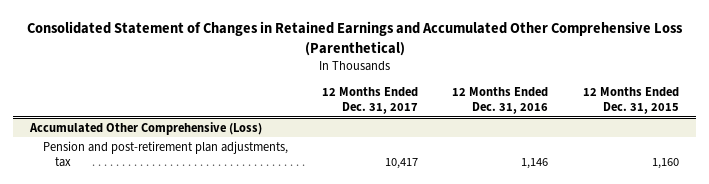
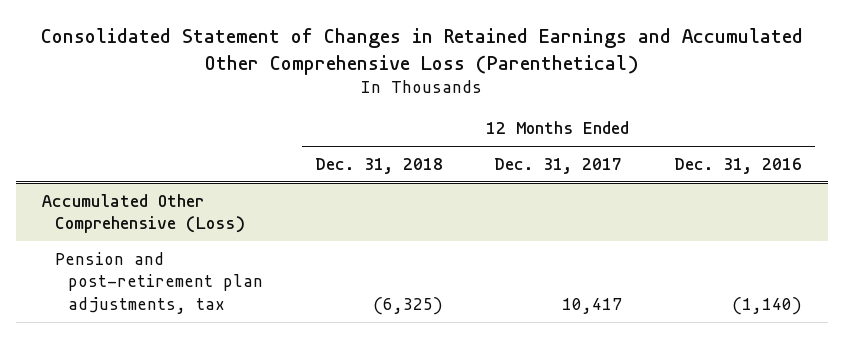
[582,87,679,115] 12 Months Ended Dec. 31, 2015 -> none
none -> [314,157,443,174] Dec. 31, 2018
[521,157,549,169] 1,146 -> [732,296,803,315] (1,140)

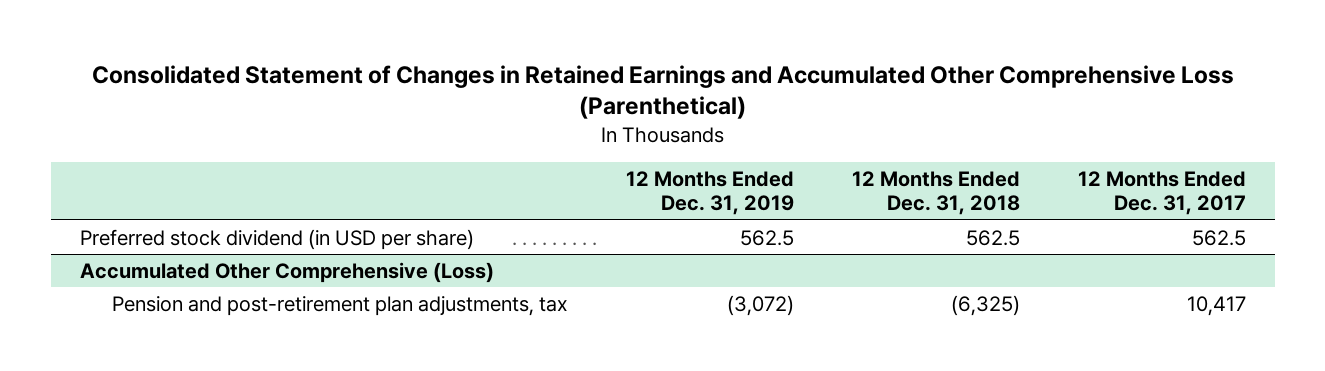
[674,157,803,174] Dec. 31, 2016 -> none
none -> [625,170,794,216] 12 Months Ended Dec. 31, 2019
none -> [79,228,474,250] Preferred stock dividend (in USD per share)

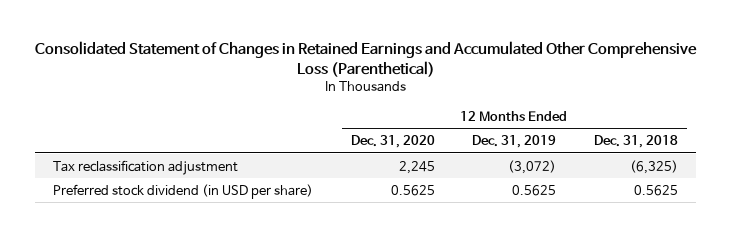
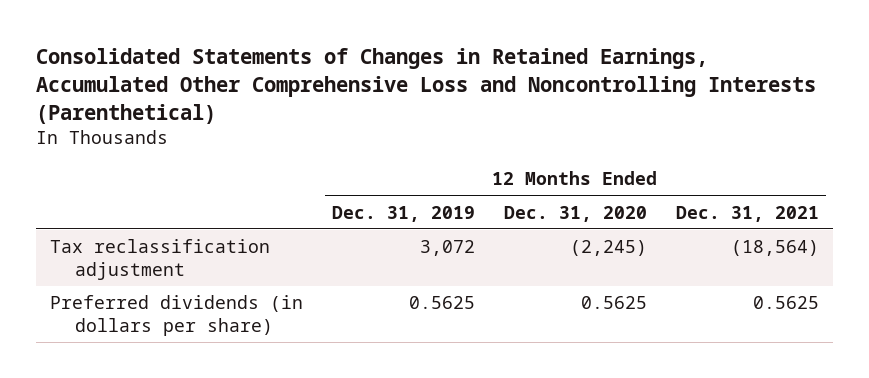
[34,41,697,78] Consolidated Statement of Changes in Retained Earnings and Accumulated Other Comprehensive Loss (Parenthetical) -> [36,47,817,124] Consolidated Statements of Changes in Retained Earnings, Accumulated Other Comprehensive Loss and Noncontrolling Interests (Parenthetical)
[593,134,678,148] Dec. 31, 2018 -> none
none -> [675,205,819,222] Dec. 31, 2021
[398,160,435,174] 2,245 -> [569,240,647,257] (2,245)
[508,159,557,174] (3,072) -> [420,240,476,257] 3,072
[53,183,314,199] Preferred stock dividend (in USD per share) -> [50,295,304,336] Preferred dividends (in dollars per share)

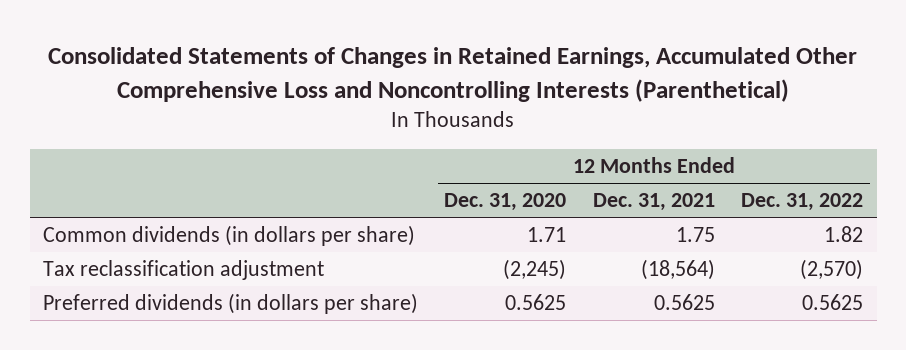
[332,205,476,222] Dec. 31, 2019 -> none
none -> [741,193,864,212] Dec. 31, 2022
none -> [42,225,415,247] Common dividends (in dollars per share)

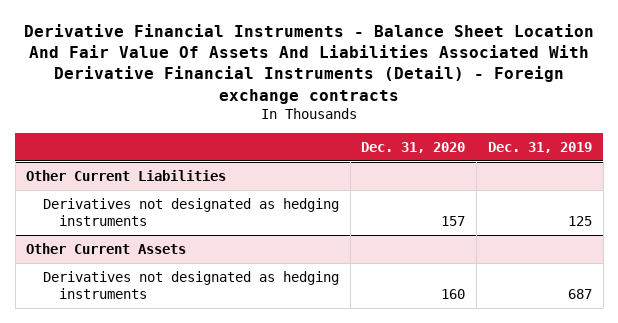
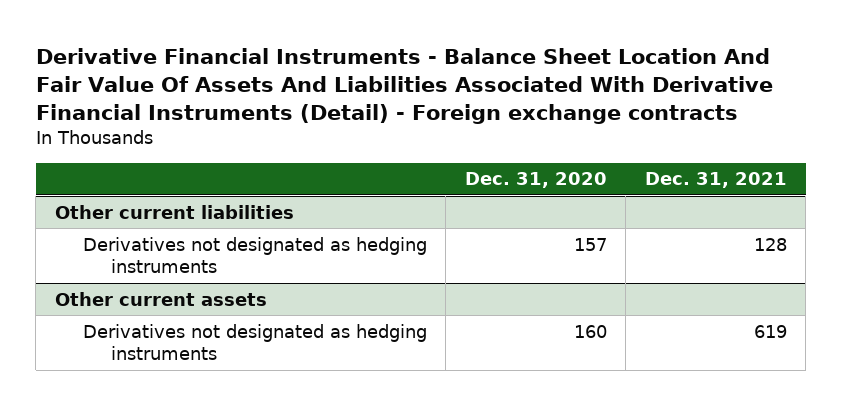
[487,141,592,153] Dec. 31, 2019 -> none
none -> [644,172,787,189] Dec. 31, 2021
[26,169,227,181] Other Current Liabilities -> [54,204,294,219] Other current liabilities
[26,242,187,254] Other Current Assets -> [54,291,267,306] Other current assets

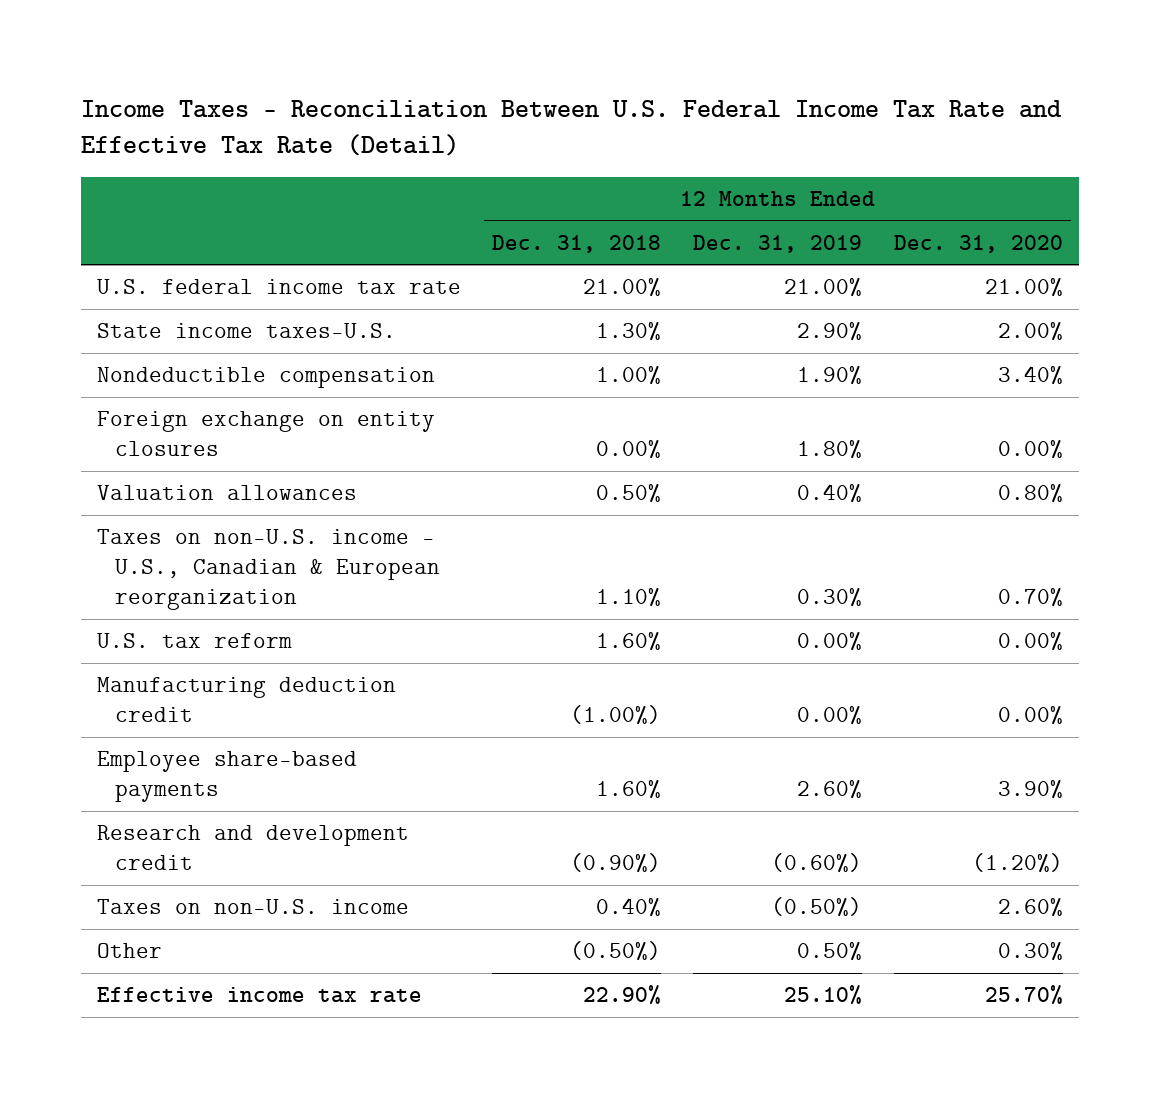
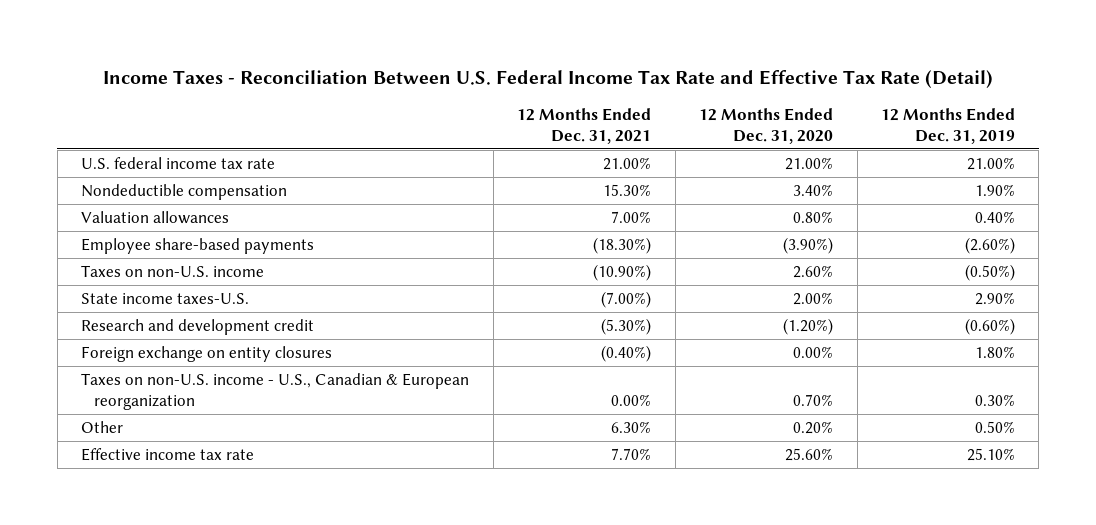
[492,234,662,253] Dec. 31, 2018 -> none
none -> [517,107,652,144] 12 Months Ended Dec. 31, 2021
[96,633,292,649] U.S. tax reform -> none
[96,677,396,723] Manufacturing deduction credit -> none
[797,780,863,800] 2.60% -> [964,236,1015,254] (2.60%)
[997,780,1063,800] 3.90% -> [783,236,834,254] (3.90%)
[96,323,396,339] State income taxes-U.S. -> [81,292,250,304] State income taxes-U.S.
[96,825,409,871] Research and development credit -> [81,318,315,335] Research and development credit
[96,411,435,457] Foreign exchange on entity closures -> [81,345,333,362] Foreign exchange on entity closures
[96,529,440,611] Taxes on non-U.S. income - U.S., Canadian & European reorganization -> [81,372,470,410] Taxes on non-U.S. income - U.S., Canadian & European reorganization
[997,942,1063,962] 0.30% -> [793,420,834,434] 0.20%
[984,985,1063,1005] 25.70% -> [785,447,834,461] 25.60%

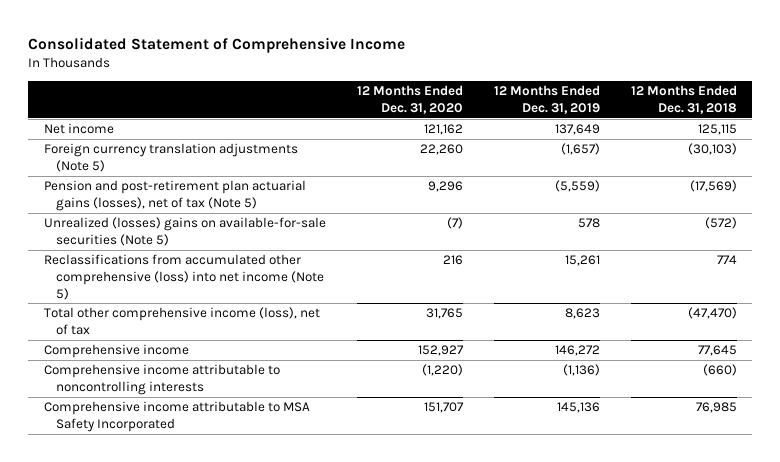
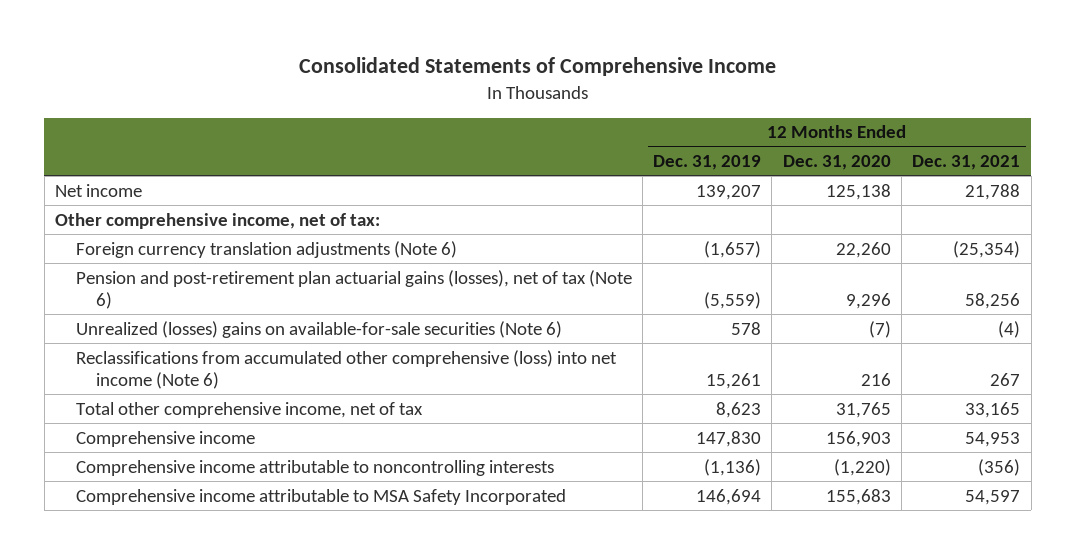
[28,37,406,54] Consolidated Statement of Comprehensive Income -> [298,57,776,77] Consolidated Statements of Comprehensive Income
[630,85,737,114] 12 Months Ended Dec. 31, 2018 -> none
none -> [912,154,1021,170] Dec. 31, 2021
[423,124,463,136] 121,162 -> [825,183,891,200] 125,138
[554,124,600,136] 137,649 -> [696,184,762,200] 139,207
none -> [55,212,381,229] Other comprehensive income, net of tax:
[43,143,298,172] Foreign currency translation adjustments (Note 5) -> [75,240,457,258] Foreign currency translation adjustments (Note 6)
[43,180,306,211] Pension and post-retirement plan actuarial gains (losses), net of tax (Note 5) -> [75,269,632,309] Pension and post-retirement plan actuarial gains (losses), net of tax (Note 6)
[43,217,326,246] Unrealized (losses) gains on available-for-sale securities (Note 5) -> [75,320,562,338] Unrealized (losses) gains on available-for-sale securities (Note 6)
[43,254,324,300] Reclassifications from accumulated other comprehensive (loss) into net income (Note 5) -> [75,349,617,389] Reclassifications from accumulated other comprehensive (loss) into net income (Note 6)
[43,307,320,335] Total other comprehensive income (loss), net of tax -> [75,401,423,418] Total other comprehensive income, net of tax
[417,345,464,357] 152,927 -> [825,430,891,447] 156,903
[554,345,600,357] 146,272 -> [696,430,762,447] 147,830
[423,402,464,414] 151,707 -> [825,488,891,505] 155,683
[556,402,600,414] 145,136 -> [696,488,762,505] 146,694

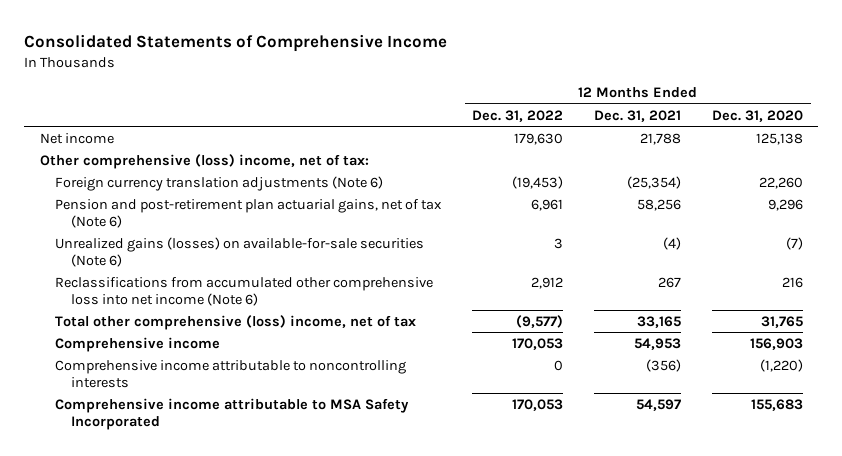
[653,154,762,170] Dec. 31, 2019 -> none
none -> [472,109,564,122] Dec. 31, 2022
[55,212,381,229] Other comprehensive income, net of tax: -> [39,153,369,169] Other comprehensive (loss) income, net of tax:
[75,269,632,309] Pension and post-retirement plan actuarial gains (losses), net of tax (Note 6) -> [55,198,443,228] Pension and post-retirement plan actuarial gains, net of tax (Note 6)
[75,320,562,338] Unrealized (losses) gains on available-for-sale securities (Note 6) -> [55,236,425,267] Unrealized gains (losses) on available-for-sale securities (Note 6)
[75,349,617,389] Reclassifications from accumulated other comprehensive (loss) into net income (Note 6) -> [55,276,434,306] Reclassifications from accumulated other comprehensive loss into net income (Note 6)
[75,401,423,418] Total other comprehensive income, net of tax -> [55,314,417,330] Total other comprehensive (loss) income, net of tax

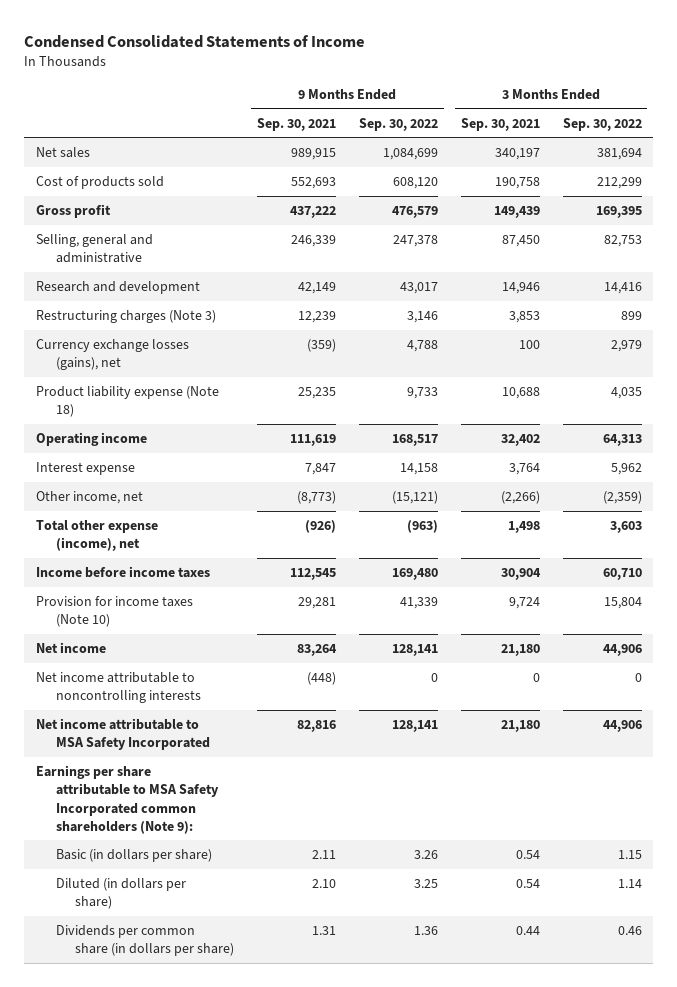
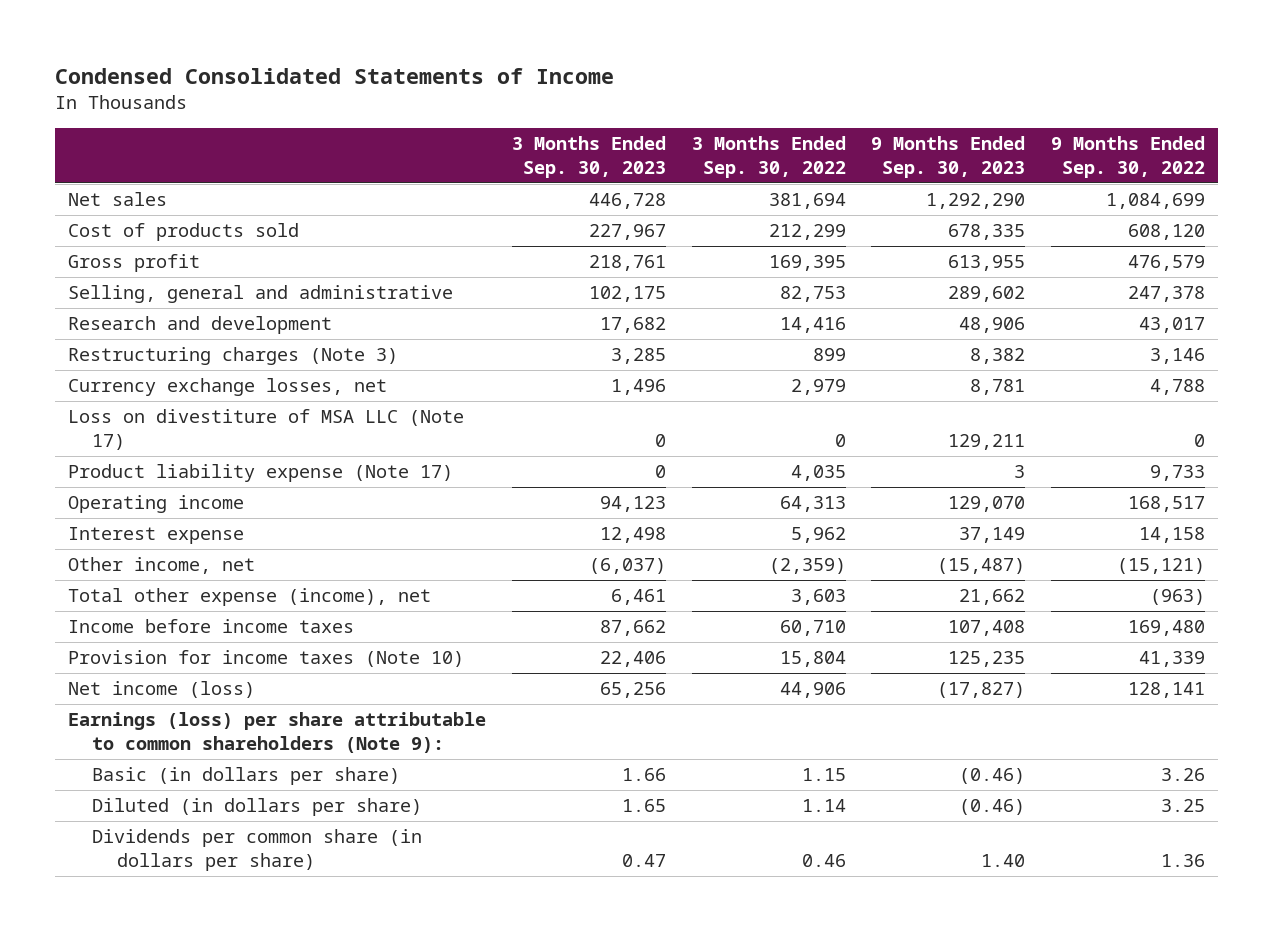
[257,117,337,131] Sep. 30, 2021 -> none
[460,117,540,131] Sep. 30, 2021 -> none
none -> [511,135,666,178] 3 Months Ended Sep. 30, 2023
none -> [871,135,1026,178] 9 Months Ended Sep. 30, 2023
[35,339,189,371] Currency exchange losses (gains), net -> [67,378,387,397] Currency exchange losses, net
none -> [67,409,464,451] Loss on divestiture of MSA LLC (Note 17)
[35,386,219,418] Product liability expense (Note 18) -> [67,464,453,483] Product liability expense (Note 17)
[35,642,106,654] Net income -> none
[35,672,201,704] Net income attributable to noncontrolling interests -> none
[35,718,210,751] Net income attributable to MSA Safety Incorporated -> [67,681,255,699] Net income (loss)
[35,765,219,834] Earnings per share attributable to MSA Safety Incorporated common shareholders (Note 9): -> [67,712,486,754] Earnings (loss) per share attributable to common shareholders (Note 9):

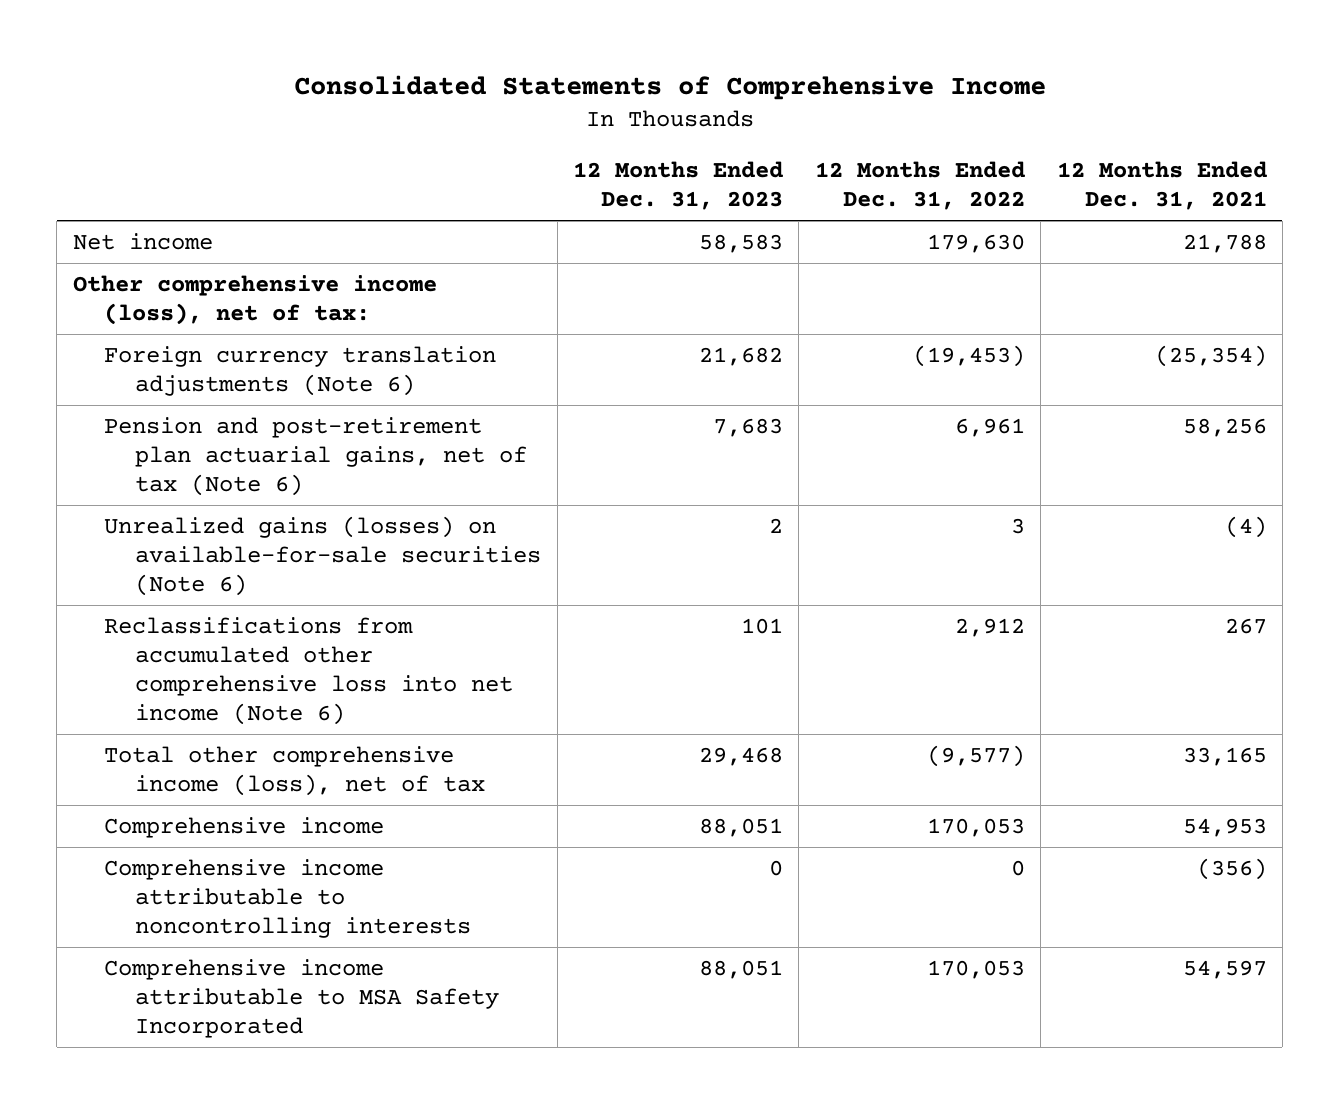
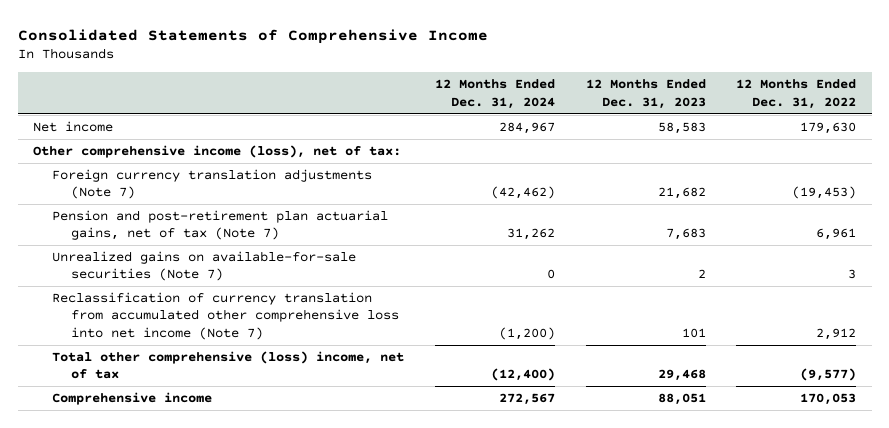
[1056,161,1267,211] 12 Months Ended Dec. 31, 2021 -> none
none -> [434,79,555,109] 12 Months Ended Dec. 31, 2024
[103,345,496,396] Foreign currency translation adjustments (Note 6) -> [52,168,373,200] Foreign currency translation adjustments (Note 7)
[103,416,528,496] Pension and post-retirement plan actuarial gains, net of tax (Note 6) -> [52,209,389,241] Pension and post-retirement plan actuarial gains, net of tax (Note 7)
[103,515,542,596] Unrealized gains (losses) on available-for-sale securities (Note 6) -> [52,250,357,282] Unrealized gains on available-for-sale securities (Note 7)
[103,616,514,725] Reclassifications from accumulated other comprehensive loss into net income (Note 6) -> [52,291,400,341] Reclassification of currency translation from accumulated other comprehensive loss into net income (Note 7)
[103,745,486,796] Total other comprehensive income (loss), net of tax -> [52,350,405,380] Total other comprehensive (loss) income, net of tax
[103,858,472,938] Comprehensive income attributable to noncontrolling interests -> none
[103,958,500,1038] Comprehensive income attributable to MSA Safety Incorporated -> none

